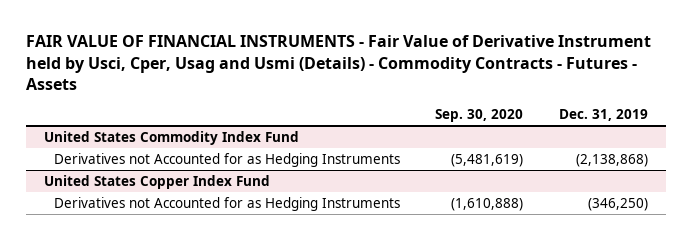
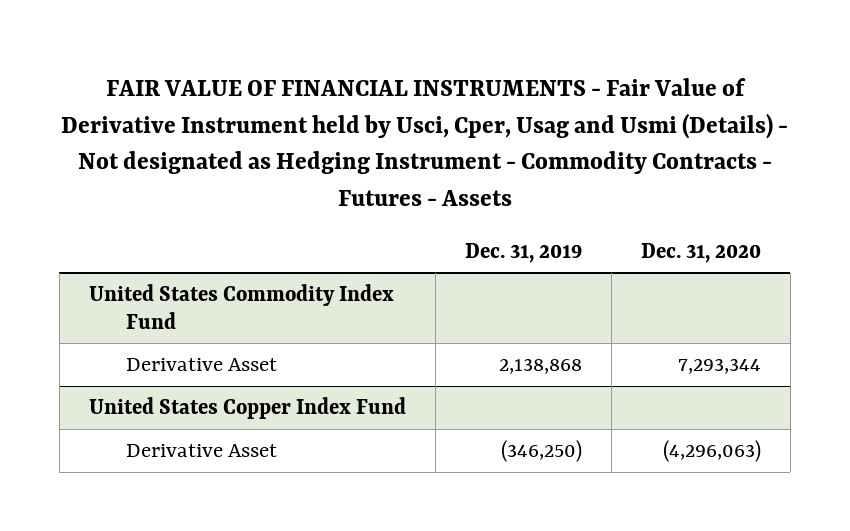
[26,35,652,90] FAIR VALUE OF FINANCIAL INSTRUMENTS - Fair Value of Derivative Instrument held by Usci, Cper, Usag and Usmi (Details) - Commodity Contracts - Futures - Assets -> [60,77,788,207] FAIR VALUE OF FINANCIAL INSTRUMENTS - Fair Value of Derivative Instrument held by Usci, Cper, Usag and Usmi (Details) - Not designated as Hedging Instrument - Commodity Contracts - Futures - Assets
[435,109,524,123] Sep. 30, 2020 -> none
none -> [640,242,761,263] Dec. 31, 2020
[53,152,400,167] Derivatives not Accounted for as Hedging Instruments -> none
none -> [126,358,278,372] Derivative Asset
[53,196,400,211] Derivatives not Accounted for as Hedging Instruments -> [126,444,278,458] Derivative Asset

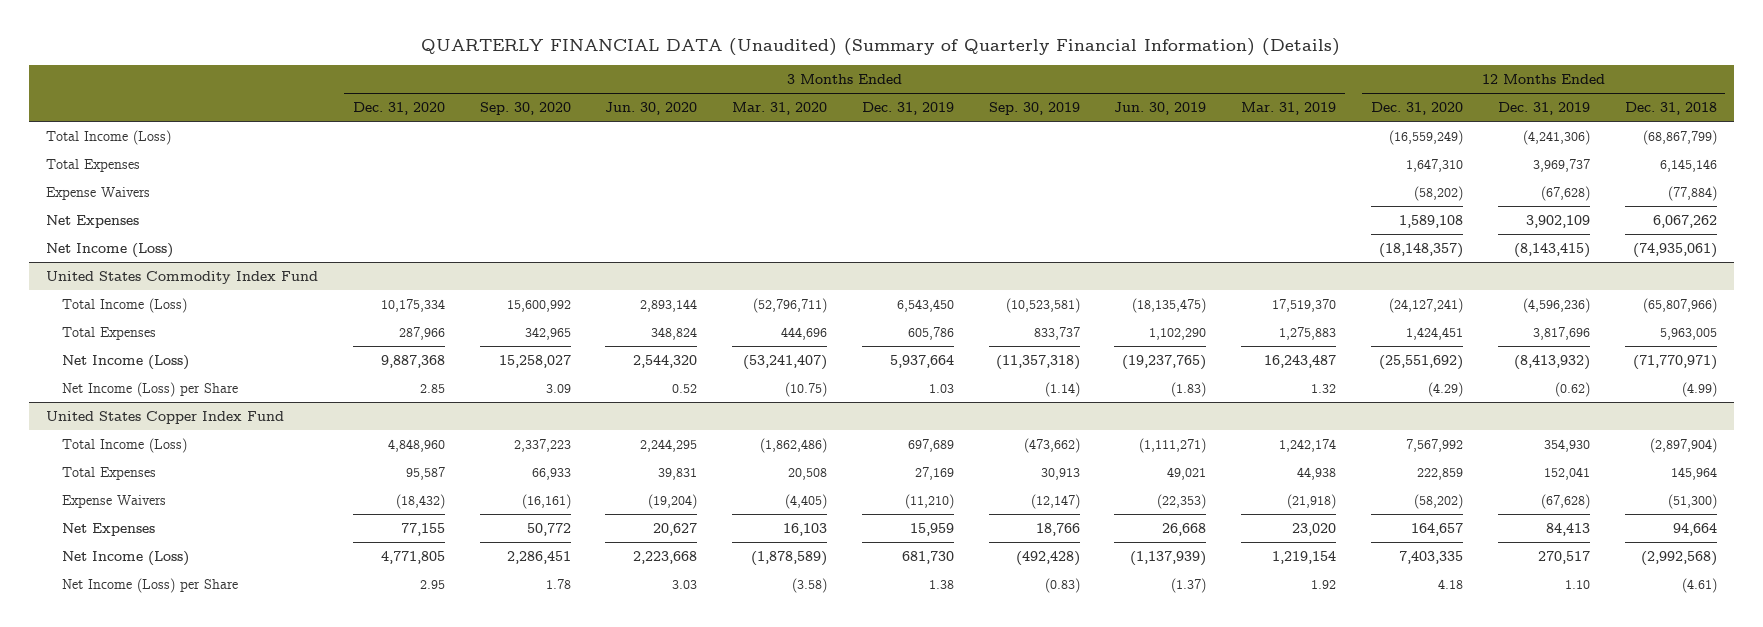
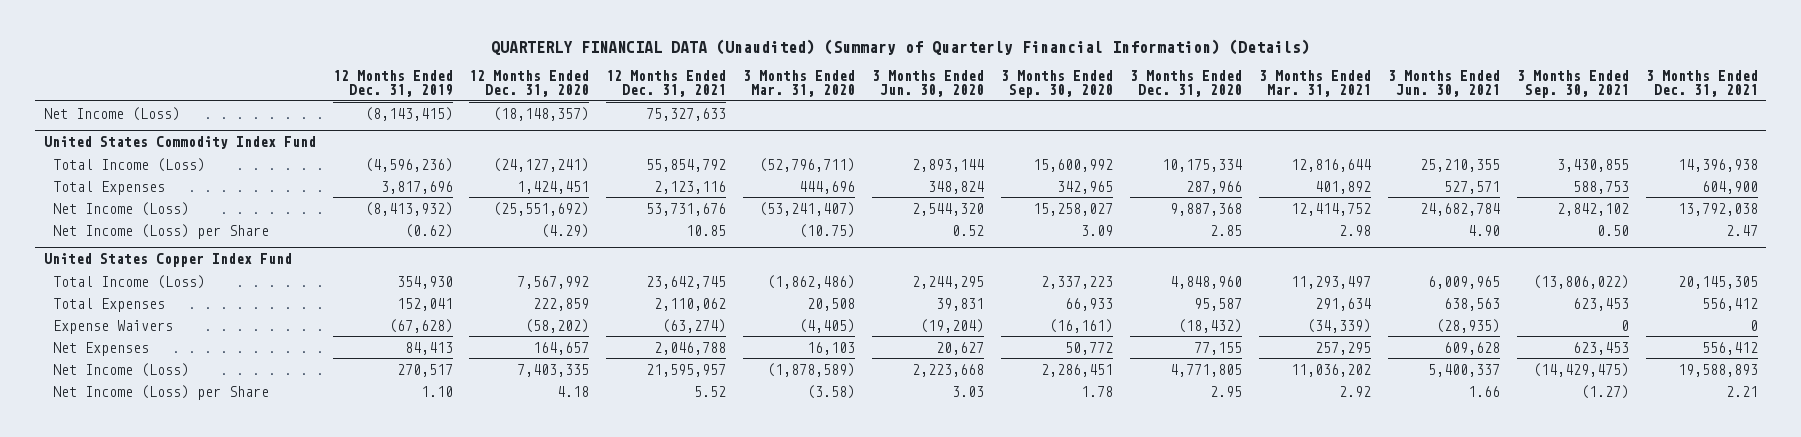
[861,102,954,116] Dec. 31, 2019 -> none
[988,102,1080,116] Sep. 30, 2019 -> none
[1114,102,1207,116] Jun. 30, 2019 -> none
[1241,102,1337,116] Mar. 31, 2019 -> none
[1624,102,1717,116] Dec. 31, 2018 -> none
none -> [606,69,727,97] 12 Months Ended Dec. 31, 2021
none -> [1258,69,1371,97] 3 Months Ended Mar. 31, 2021
none -> [1387,69,1500,97] 3 Months Ended Jun. 30, 2021
none -> [1516,69,1629,98] 3 Months Ended Sep. 30, 2021
none -> [1645,69,1758,97] 3 Months Ended Dec. 31, 2021
[46,130,172,146] Total Income (Loss) -> none
[46,159,141,173] Total Expenses -> none
[46,187,151,201] Expense Waivers -> none
[46,215,140,229] Net Expenses -> none

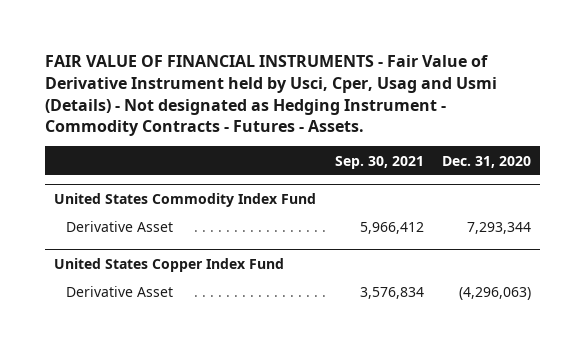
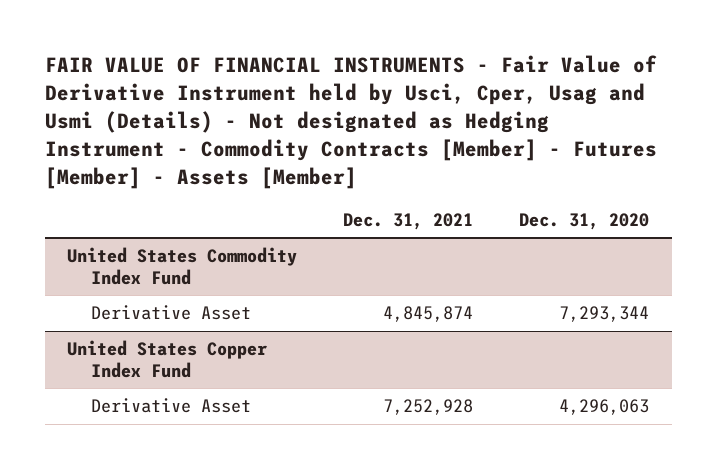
[45,55,498,137] FAIR VALUE OF FINANCIAL INSTRUMENTS - Fair Value of Derivative Instrument held by Usci, Cper, Usag and Usmi (Details) - Not designated as Hedging Instrument - Commodity Contracts - Futures - Assets. -> [44,55,657,189] FAIR VALUE OF FINANCIAL INSTRUMENTS - Fair Value of Derivative Instrument held by Usci, Cper, Usag and Usmi (Details) - Not designated as Hedging Instrument - Commodity Contracts [Member] - Futures [Member] - Assets [Member]
[334,155,424,169] Sep. 30, 2021 -> none
none -> [343,212,474,230] Dec. 31, 2021
[459,287,532,301] (4,296,063) -> [558,399,649,416] 4,296,063

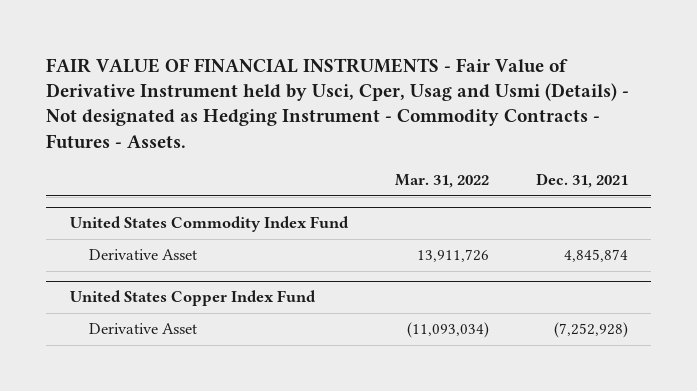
[44,55,657,189] FAIR VALUE OF FINANCIAL INSTRUMENTS - Fair Value of Derivative Instrument held by Usci, Cper, Usag and Usmi (Details) - Not designated as Hedging Instrument - Commodity Contracts [Member] - Futures [Member] - Assets [Member] -> [46,57,630,149] FAIR VALUE OF FINANCIAL INSTRUMENTS - Fair Value of Derivative Instrument held by Usci, Cper, Usag and Usmi (Details) - Not designated as Hedging Instrument - Commodity Contracts - Futures - Assets.
[518,212,649,230] Dec. 31, 2020 -> none
none -> [394,174,489,189] Mar. 31, 2022
[383,399,474,416] 7,252,928 -> [553,322,628,339] (7,252,928)

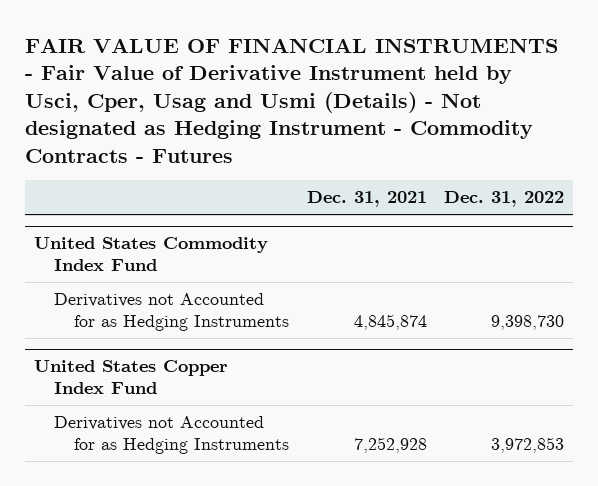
[46,57,630,149] FAIR VALUE OF FINANCIAL INSTRUMENTS - Fair Value of Derivative Instrument held by Usci, Cper, Usag and Usmi (Details) - Not designated as Hedging Instrument - Commodity Contracts - Futures - Assets. -> [25,37,559,163] FAIR VALUE OF FINANCIAL INSTRUMENTS - Fair Value of Derivative Instrument held by Usci, Cper, Usag and Usmi (Details) - Not designated as Hedging Instrument - Commodity Contracts - Futures
[394,174,489,189] Mar. 31, 2022 -> none
none -> [444,191,565,208] Dec. 31, 2022
[88,249,197,261] Derivative Asset -> [53,293,289,332] Derivatives not Accounted for as Hedging Instruments
[88,323,197,335] Derivative Asset -> none
none -> [53,416,289,455] Derivatives not Accounted for as Hedging Instruments

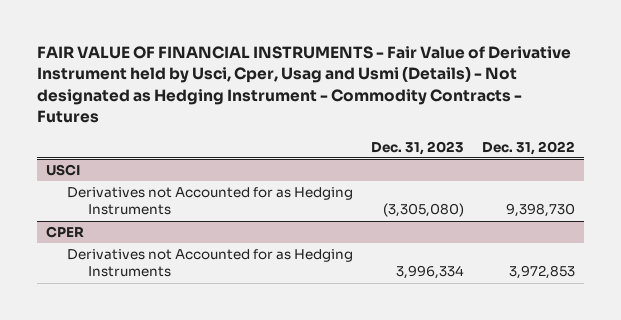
[306,191,427,208] Dec. 31, 2021 -> none
none -> [371,140,465,155] Dec. 31, 2023
[34,237,269,272] United States Commodity Index Fund -> [45,164,80,177] USCI
[34,360,229,395] United States Copper Index Fund -> [45,226,84,239] CPER

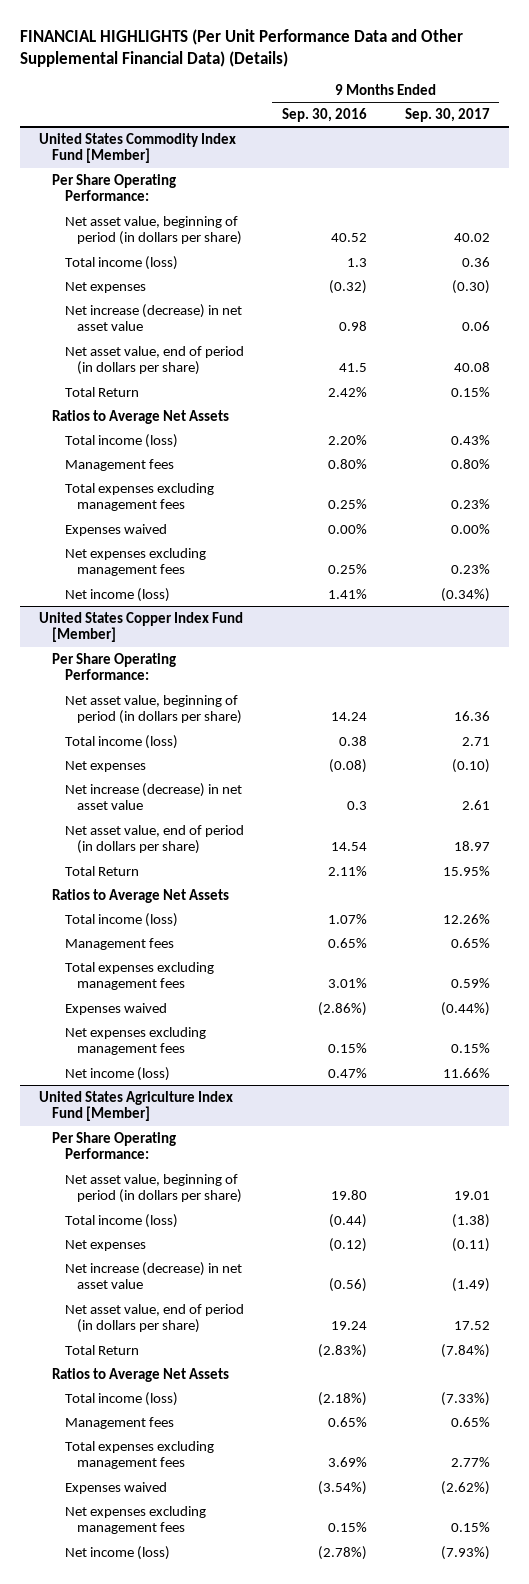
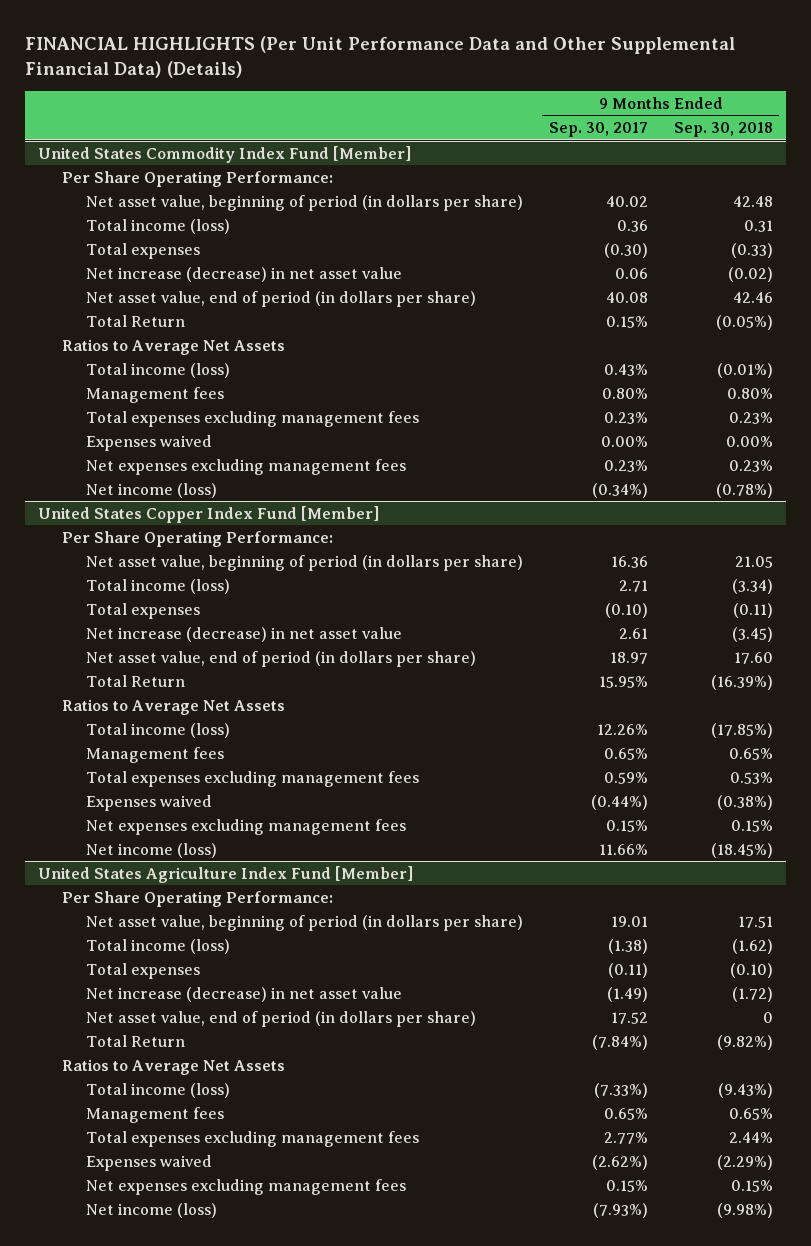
[281,107,367,122] Sep. 30, 2016 -> none
none -> [673,121,773,137] Sep. 30, 2018
[64,281,146,293] Net expenses -> [85,242,200,259] Total expenses
[64,760,146,772] Net expenses -> [85,602,200,619] Total expenses
[64,1239,146,1251] Net expenses -> [85,962,200,979] Total expenses

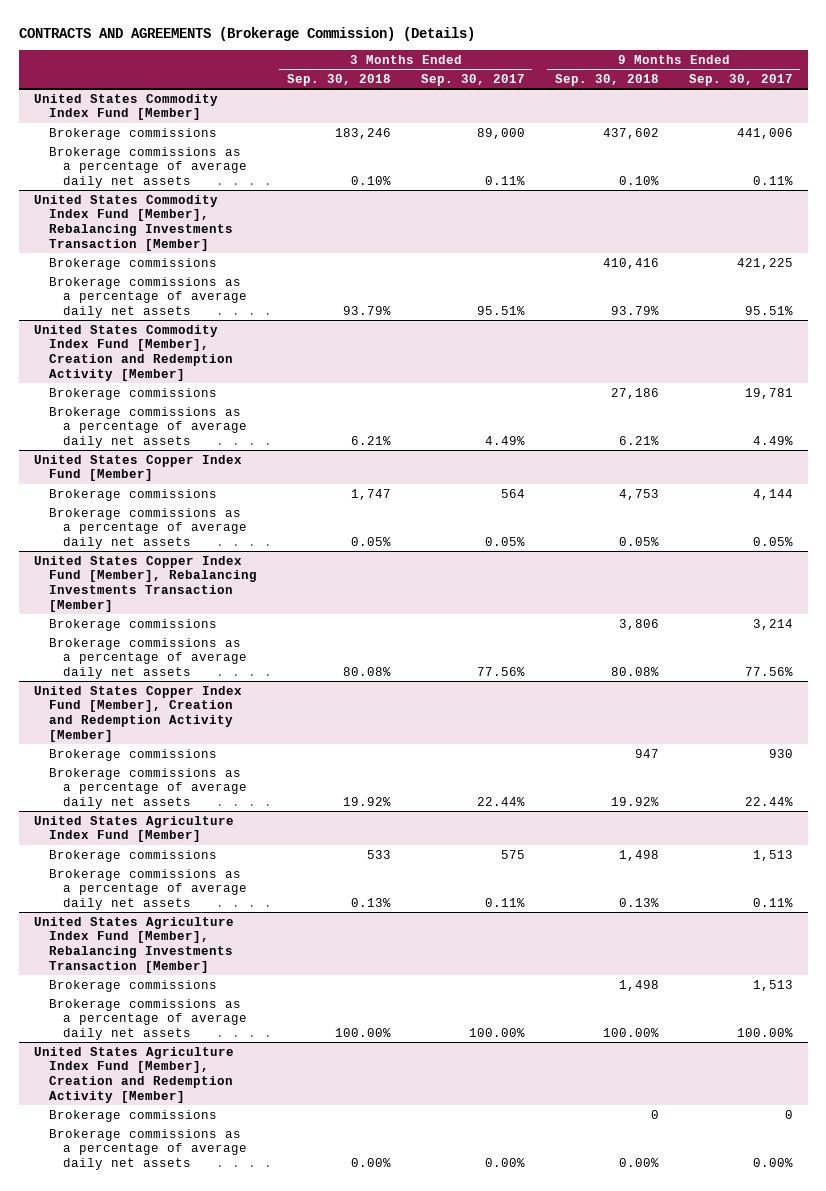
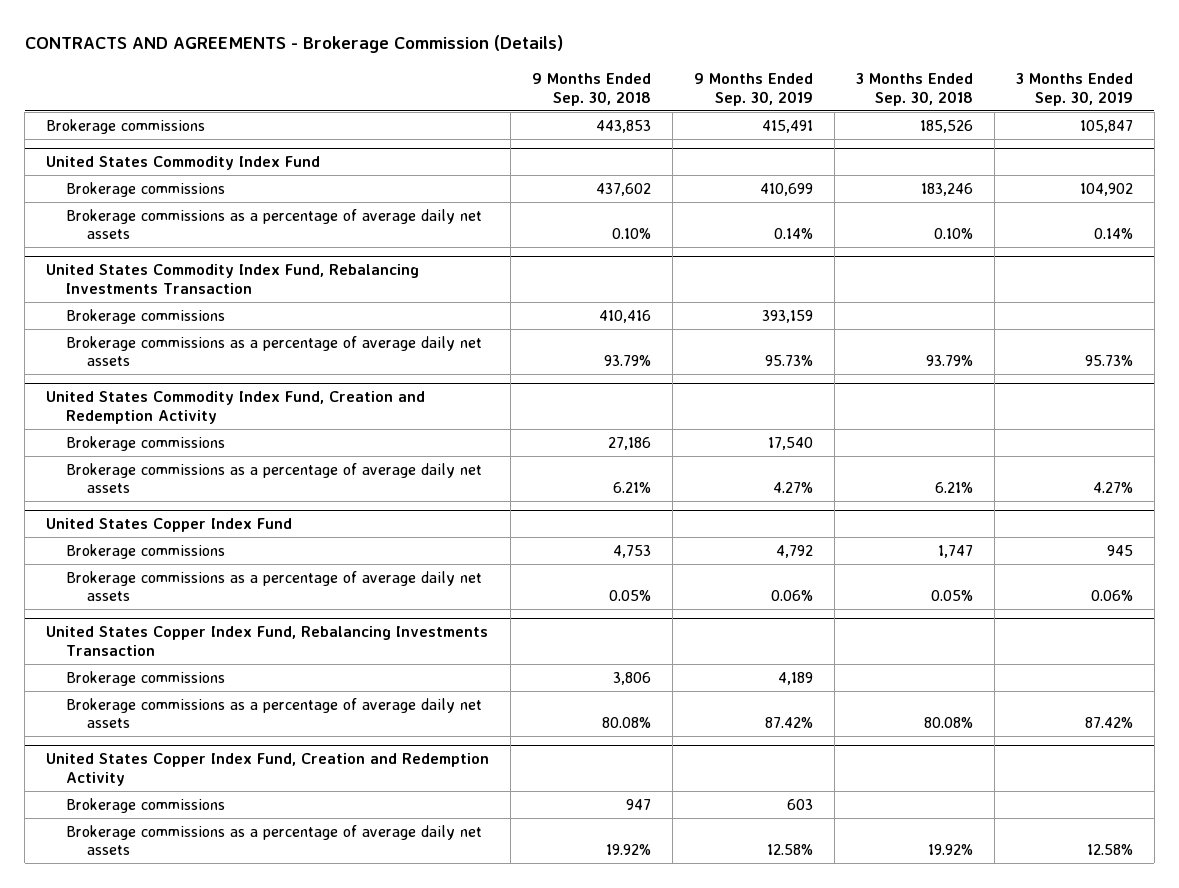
[18,27,475,42] CONTRACTS AND AGREEMENTS (Brokerage Commission) (Details) -> [24,35,563,54] CONTRACTS AND AGREEMENTS - Brokerage Commission (Details)
[420,73,525,86] Sep. 30, 2017 -> none
[688,73,793,86] Sep. 30, 2017 -> none
none -> [693,72,813,106] 9 Months Ended Sep. 30, 2019
none -> [1015,72,1133,106] 3 Months Ended Sep. 30, 2019
none -> [46,118,206,134] Brokerage commissions
[33,93,218,121] United States Commodity Index Fund [Member] -> [46,156,321,171] United States Commodity Index Fund
[33,194,233,251] United States Commodity Index Fund [Member], Rebalancing Investments Transaction [Member] -> [46,264,420,294] United States Commodity Index Fund, Rebalancing Investments Transaction
[33,324,233,381] United States Commodity Index Fund [Member], Creation and Redemption Activity [Member] -> [46,391,426,424] United States Commodity Index Fund, Creation and Redemption Activity
[33,454,242,482] United States Copper Index Fund [Member] -> [46,518,293,533] United States Copper Index Fund
[33,555,257,612] United States Copper Index Fund [Member], Rebalancing Investments Transaction [Member] -> [46,626,489,656] United States Copper Index Fund, Rebalancing Investments Transaction
[33,685,242,742] United States Copper Index Fund [Member], Creation and Redemption Activity [Member] -> [46,753,490,786] United States Copper Index Fund, Creation and Redemption Activity
[33,815,234,843] United States Agriculture Index Fund [Member] -> none
[48,849,217,862] Brokerage commissions -> none
[48,868,248,910] Brokerage commissions as a percentage of average daily net assets -> none
[33,916,234,973] United States Agriculture Index Fund [Member], Rebalancing Investments Transaction [Member] -> none
[48,979,217,992] Brokerage commissions -> none
[48,998,248,1040] Brokerage commissions as a percentage of average daily net assets -> none
[33,1046,234,1103] United States Agriculture Index Fund [Member], Creation and Redemption Activity [Member] -> none
[48,1109,217,1122] Brokerage commissions -> none
[48,1128,248,1170] Brokerage commissions as a percentage of average daily net assets -> none

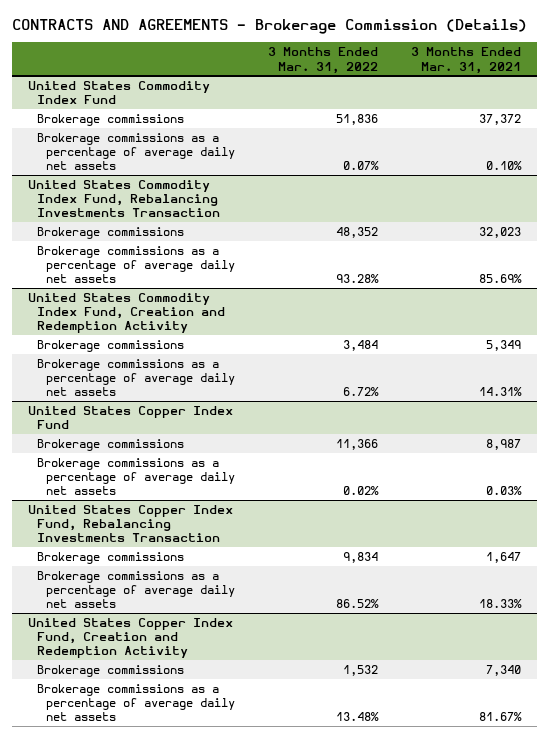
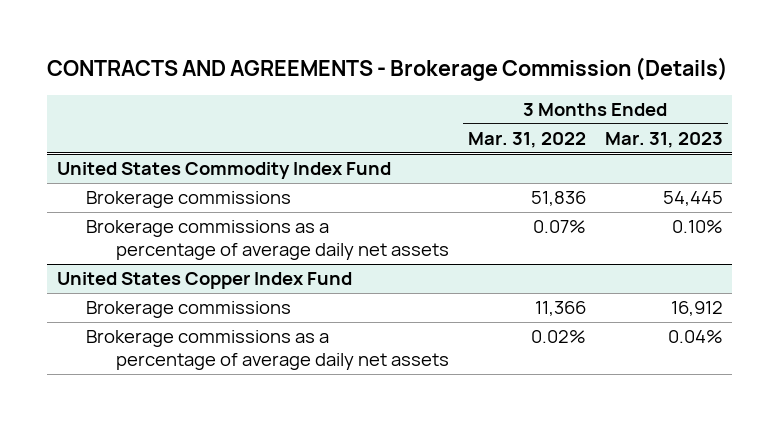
[410,47,521,74] 3 Months Ended Mar. 31, 2021 -> none
none -> [604,132,723,149] Mar. 31, 2023
[28,179,221,218] United States Commodity Index Fund, Rebalancing Investments Transaction -> none
[37,226,185,239] Brokerage commissions -> none
[37,245,236,284] Brokerage commissions as a percentage of average daily net assets -> none
[28,292,226,334] United States Commodity Index Fund, Creation and Redemption Activity -> none
[37,339,185,352] Brokerage commissions -> none
[37,358,236,397] Brokerage commissions as a percentage of average daily net assets -> none
[28,504,234,543] United States Copper Index Fund, Rebalancing Investments Transaction -> none
[37,551,185,564] Brokerage commissions -> none
[37,570,236,609] Brokerage commissions as a percentage of average daily net assets -> none
[28,617,234,659] United States Copper Index Fund, Creation and Redemption Activity -> none
[37,664,185,677] Brokerage commissions -> none
[37,683,236,722] Brokerage commissions as a percentage of average daily net assets -> none

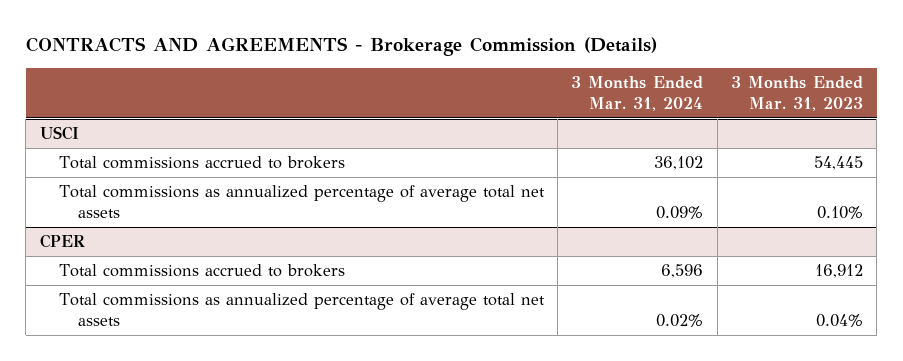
[467,132,586,149] Mar. 31, 2022 -> none
none -> [571,75,704,112] 3 Months Ended Mar. 31, 2024
[56,162,391,180] United States Commodity Index Fund -> [39,126,79,141] USCI
[86,191,292,209] Brokerage commissions -> [58,156,345,170] Total commissions accrued to brokers
[86,220,449,261] Brokerage commissions as a percentage of average daily net assets -> [58,185,545,219] Total commissions as annualized percentage of average total net assets
[56,272,352,290] United States Copper Index Fund -> [39,234,85,249] CPER
[86,301,292,319] Brokerage commissions -> [58,264,345,278] Total commissions accrued to brokers
[86,330,449,371] Brokerage commissions as a percentage of average daily net assets -> [58,293,545,327] Total commissions as annualized percentage of average total net assets

